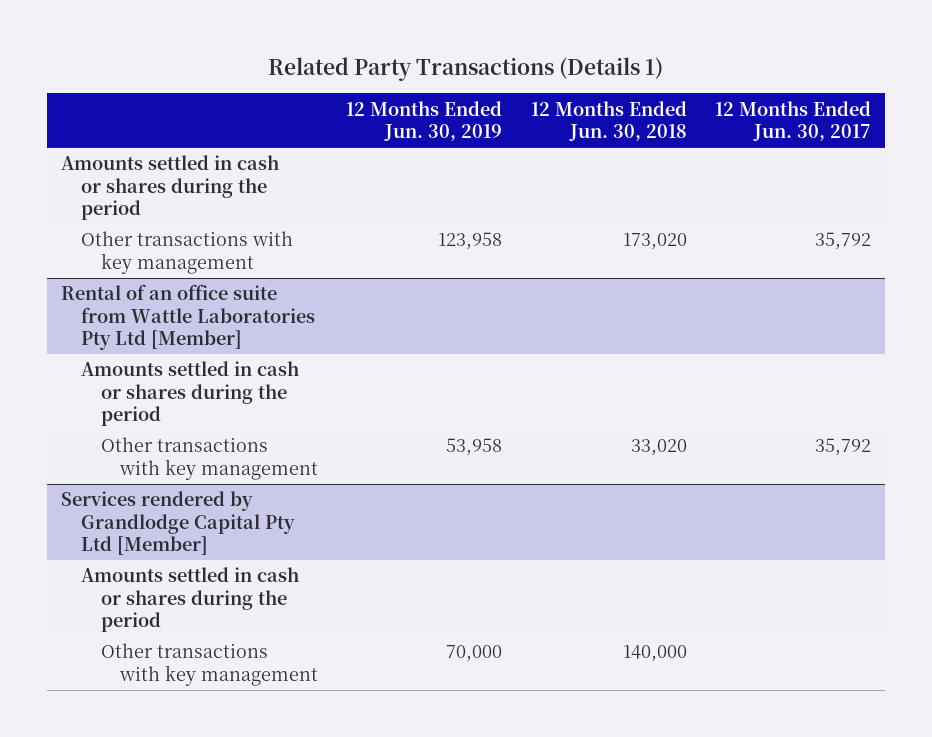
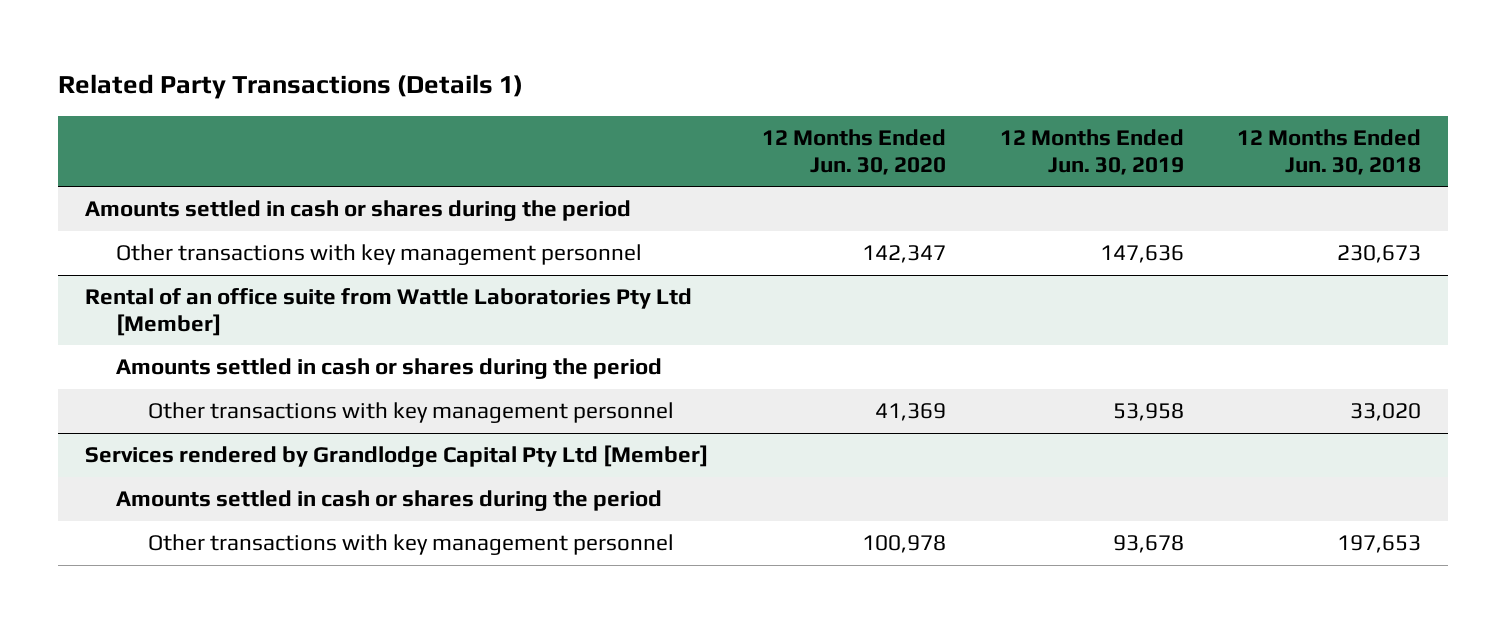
[714,100,871,142] 12 Months Ended Jun. 30, 2017 -> none
none -> [761,129,946,175] 12 Months Ended Jun. 30, 2020
[80,231,293,274] Other transactions with key management -> [116,244,643,266] Other transactions with key management personnel
[438,232,503,251] 123,958 -> [1099,245,1184,264] 147,636
[622,233,687,251] 173,020 -> [1337,245,1422,264] 230,673
[100,437,319,480] Other transactions with key management -> [147,402,674,424] Other transactions with key management personnel
[100,643,319,686] Other transactions with key management -> [147,534,674,556] Other transactions with key management personnel
[446,645,503,663] 70,000 -> [1112,535,1184,554] 93,678
[622,645,687,663] 140,000 -> [1337,535,1422,554] 197,653

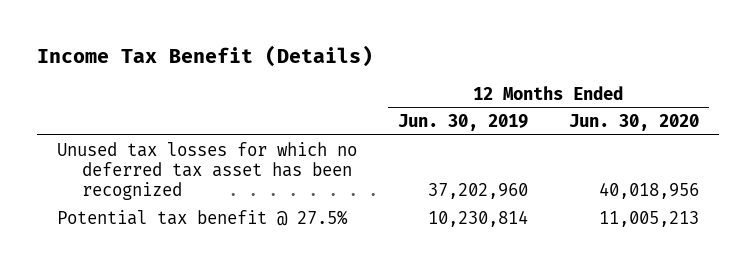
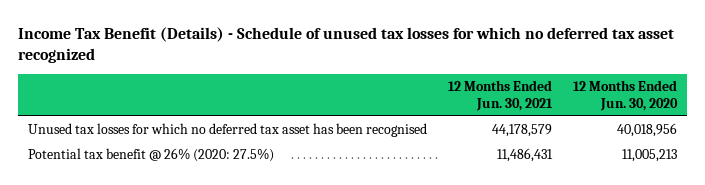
[36,45,373,68] Income Tax Benefit (Details) -> [17,27,674,64] Income Tax Benefit (Details) - Schedule of unused tax losses for which no deferred tax asset recognized
[397,114,528,132] Jun. 30, 2019 -> none
none -> [447,79,553,111] 12 Months Ended Jun. 30, 2021
[57,141,358,201] Unused tax losses for which no deferred tax asset has been recognized -> [28,123,428,138] Unused tax losses for which no deferred tax asset has been recognised
[57,209,349,226] Potential tax benefit @ 27.5% -> [28,148,275,163] Potential tax benefit @ 26% (2020: 27.5%)

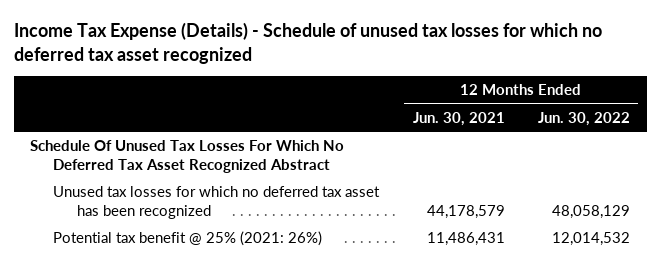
[17,27,674,64] Income Tax Benefit (Details) - Schedule of unused tax losses for which no deferred tax asset recognized -> [13,22,602,64] Income Tax Expense (Details) - Schedule of unused tax losses for which no deferred tax asset recognized
[572,79,678,111] 12 Months Ended Jun. 30, 2020 -> none
none -> [538,111,631,126] Jun. 30, 2022
none -> [30,140,345,173] Schedule Of Unused Tax Losses For Which No Deferred Tax Asset Recognized Abstract
[28,123,428,138] Unused tax losses for which no deferred tax asset has been recognised -> [53,186,381,219] Unused tax losses for which no deferred tax asset has been recognized
[28,148,275,163] Potential tax benefit @ 26% (2020: 27.5%) -> [53,231,323,247] Potential tax benefit @ 25% (2021: 26%)

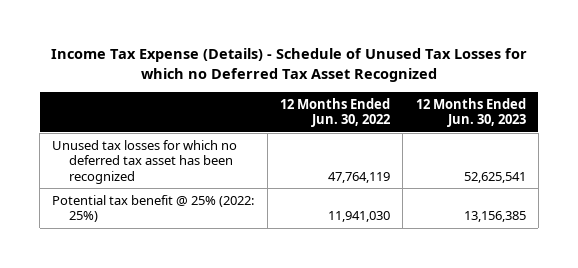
[13,22,602,64] Income Tax Expense (Details) - Schedule of unused tax losses for which no deferred tax asset recognized -> [50,48,527,83] Income Tax Expense (Details) - Schedule of Unused Tax Losses for which no Deferred Tax Asset Recognized
[412,111,505,126] Jun. 30, 2021 -> none
none -> [415,97,526,128] 12 Months Ended Jun. 30, 2023
[30,140,345,173] Schedule Of Unused Tax Losses For Which No Deferred Tax Asset Recognized Abstract -> none
[552,204,631,219] 48,058,129 -> [327,171,390,183] 47,764,119
[53,231,323,247] Potential tax benefit @ 25% (2021: 26%) -> [52,194,255,223] Potential tax benefit @ 25% (2022: 25%)
[552,232,631,247] 12,014,532 -> [327,211,390,223] 11,941,030

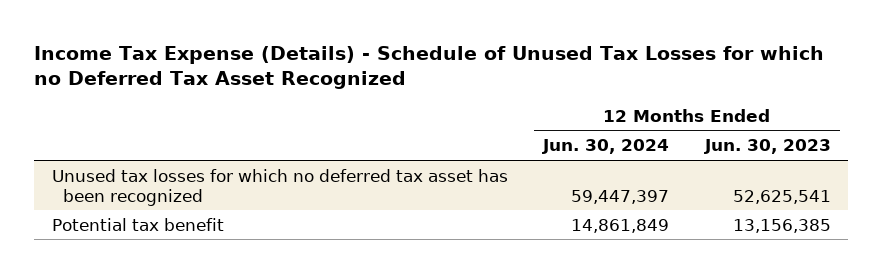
[279,97,390,128] 12 Months Ended Jun. 30, 2022 -> none
none -> [542,139,670,155] Jun. 30, 2024
[52,194,255,223] Potential tax benefit @ 25% (2022: 25%) -> [51,217,224,231] Potential tax benefit

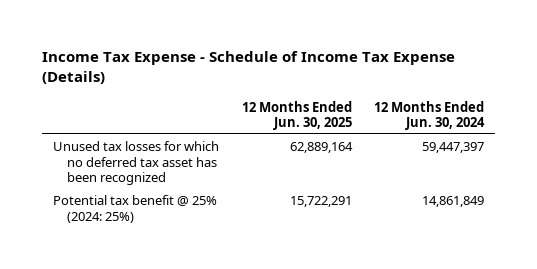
[34,45,825,90] Income Tax Expense (Details) - Schedule of Unused Tax Losses for which no Deferred Tax Asset Recognized -> [42,51,456,85] Income Tax Expense - Schedule of Income Tax Expense (Details)
[703,139,831,155] Jun. 30, 2023 -> none
none -> [241,100,352,130] 12 Months Ended Jun. 30, 2025
[51,217,224,231] Potential tax benefit -> [53,195,218,223] Potential tax benefit @ 25% (2024: 25%)

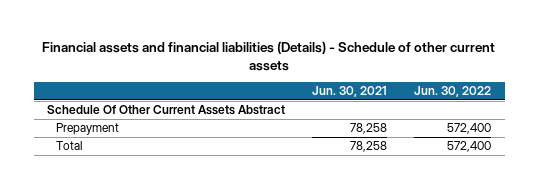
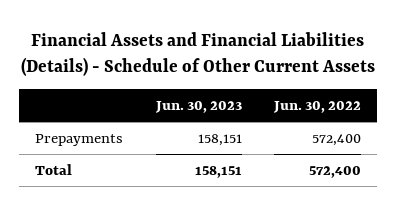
[42,40,496,72] Financial assets and financial liabilities (Details) - Schedule of other current assets -> [21,31,376,76] Financial Assets and Financial Liabilities (Details) - Schedule of Other Current Assets
[312,86,388,98] Jun. 30, 2021 -> none
none -> [154,100,242,113] Jun. 30, 2023
[47,105,286,116] Schedule Of Other Current Assets Abstract -> none
[55,123,119,136] Prepayment -> [35,133,124,146] Prepayments

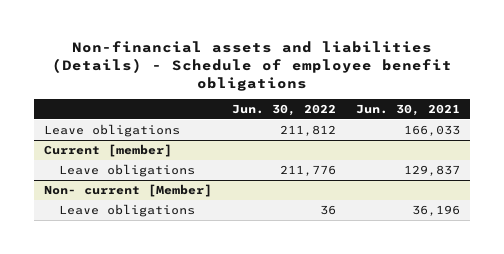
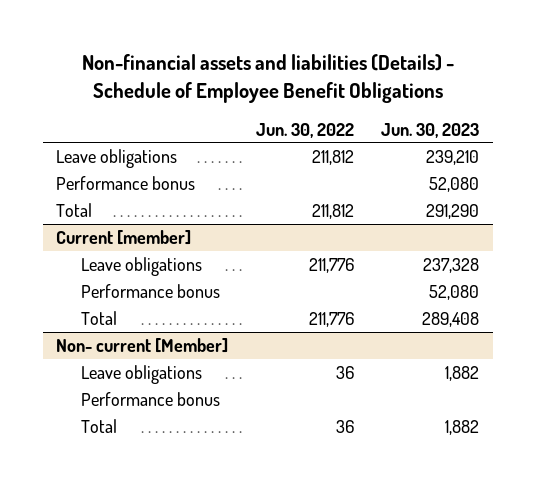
[52,40,453,91] Non-financial assets and liabilities (Details) - Schedule of employee benefit obligations -> [81,54,454,103] Non-financial assets and liabilities (Details) - Schedule of Employee Benefit Obligations
[356,104,461,117] Jun. 30, 2021 -> none
none -> [381,122,480,138] Jun. 30, 2023
none -> [56,175,196,190] Performance bonus
none -> [56,202,93,217] Total
none -> [81,283,221,298] Performance bonus
none -> [81,310,118,325] Total
none -> [81,391,221,406] Performance bonus
none -> [81,418,118,433] Total

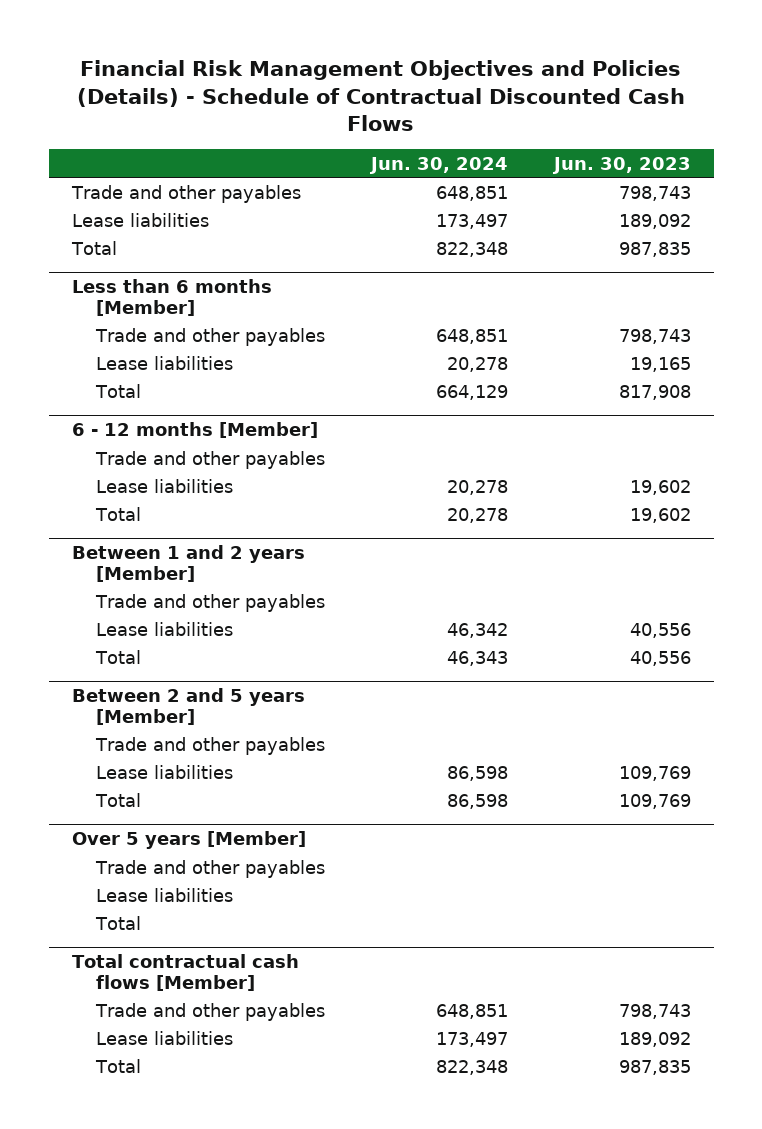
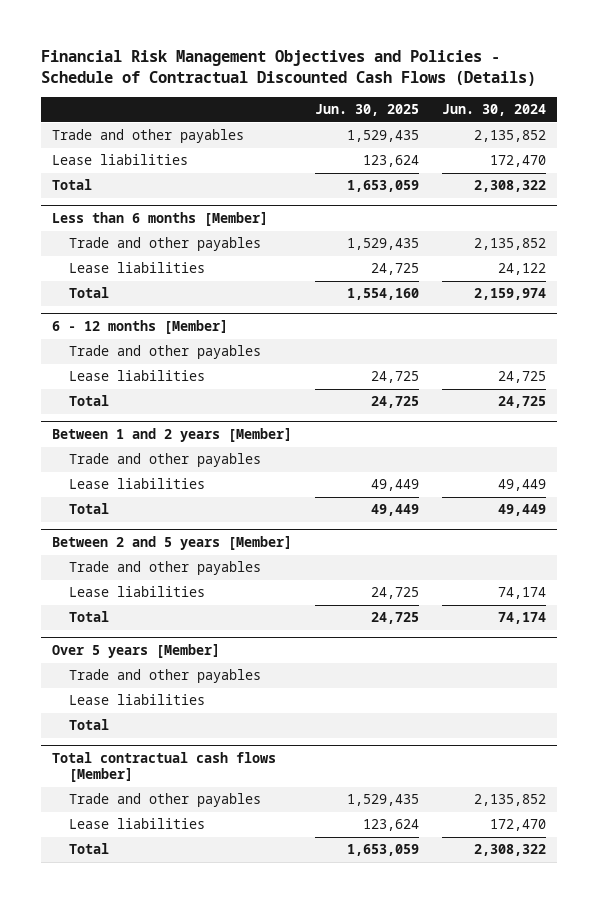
[77,60,686,132] Financial Risk Management Objectives and Policies (Details) - Schedule of Contractual Discounted Cash Flows -> [41,50,537,87] Financial Risk Management Objectives and Policies - Schedule of Contractual Discounted Cash Flows (Details)
[551,156,691,174] Jun. 30, 2023 -> none
none -> [315,104,420,117] Jun. 30, 2025
[435,185,508,201] 648,851 -> [473,130,546,143] 2,135,852
[435,213,508,229] 173,497 -> [489,155,546,168] 172,470
[435,241,508,257] 822,348 -> [473,180,546,193] 2,308,322
[435,328,508,344] 648,851 -> [473,238,546,251] 2,135,852
[446,356,508,372] 20,278 -> [497,263,546,276] 24,122
[435,384,508,400] 664,129 -> [473,288,546,301] 2,159,974
[446,479,508,495] 20,278 -> [497,371,546,384] 24,725
[446,507,508,523] 20,278 -> [497,396,546,409] 24,725
[446,622,508,638] 46,342 -> [497,479,546,492] 49,449
[446,650,508,666] 46,343 -> [497,504,546,517] 49,449
[446,765,508,781] 86,598 -> [497,587,546,600] 74,174
[446,793,508,809] 86,598 -> [497,612,546,625] 74,174
[435,1003,508,1019] 648,851 -> [473,794,546,807] 2,135,852
[435,1031,508,1047] 173,497 -> [489,819,546,832] 172,470
[435,1059,508,1075] 822,348 -> [473,844,546,857] 2,308,322

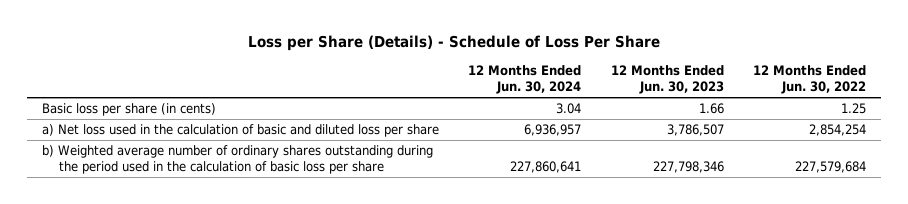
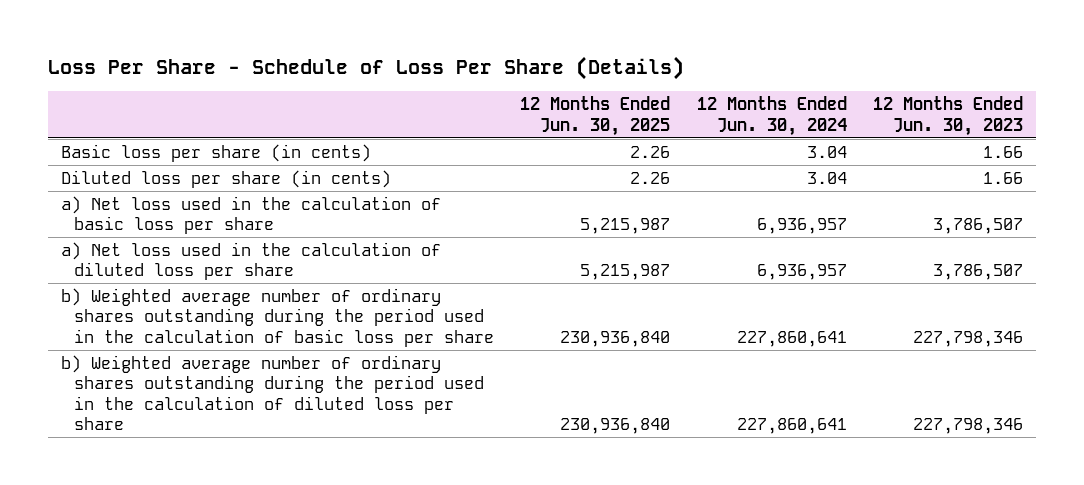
[248,35,661,52] Loss per Share (Details) - Schedule of Loss Per Share -> [48,56,685,81] Loss Per Share - Schedule of Loss Per Share (Details)
[753,65,867,95] 12 Months Ended Jun. 30, 2022 -> none
none -> [520,96,671,136] 12 Months Ended Jun. 30, 2025
none -> [61,170,392,189] Diluted loss per share (in cents)
[41,124,439,138] a) Net loss used in the calculation of basic and diluted loss per share -> [61,196,442,235] a) Net loss used in the calculation of basic loss per share
none -> [61,242,442,281] a) Net loss used in the calculation of diluted loss per share
none -> [61,355,484,430] b) Weighted average number of ordinary shares outstanding during the period used in the calculation of diluted loss per share

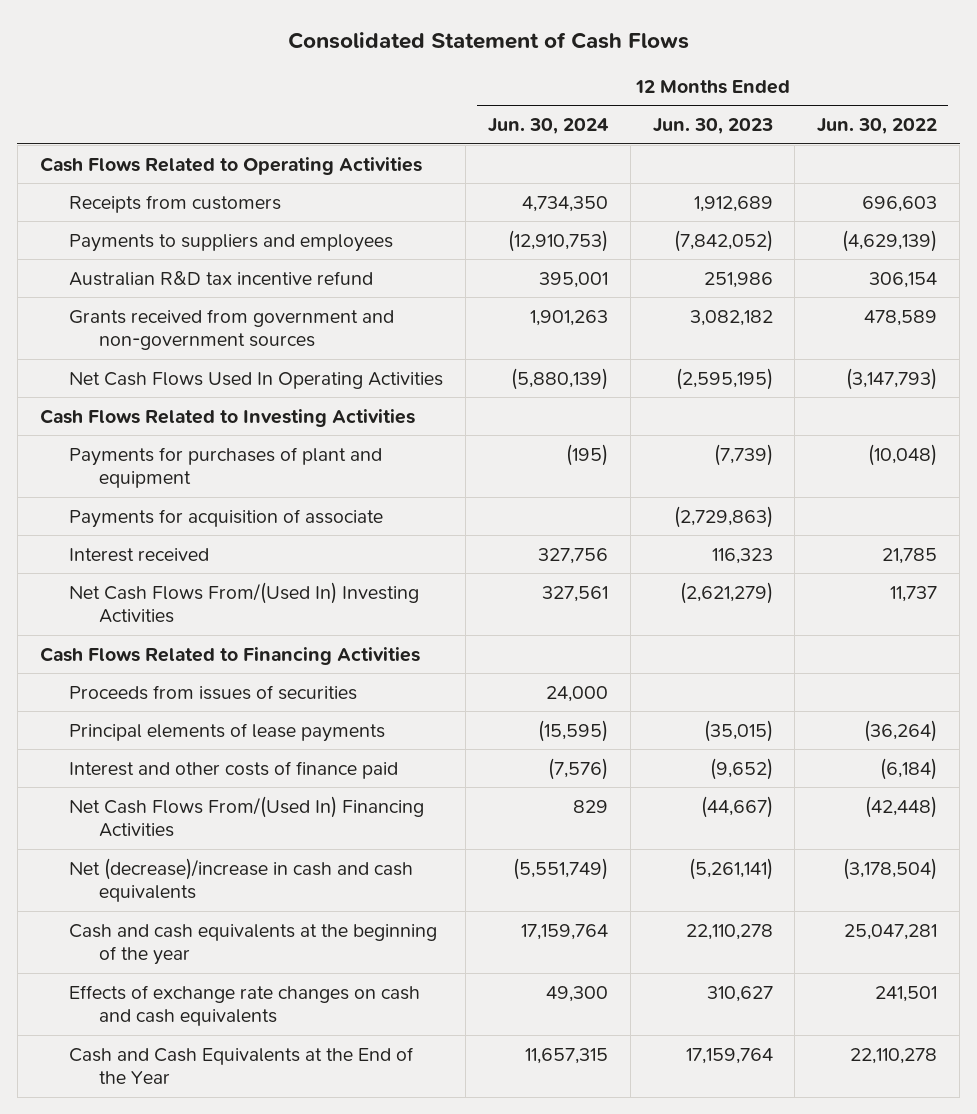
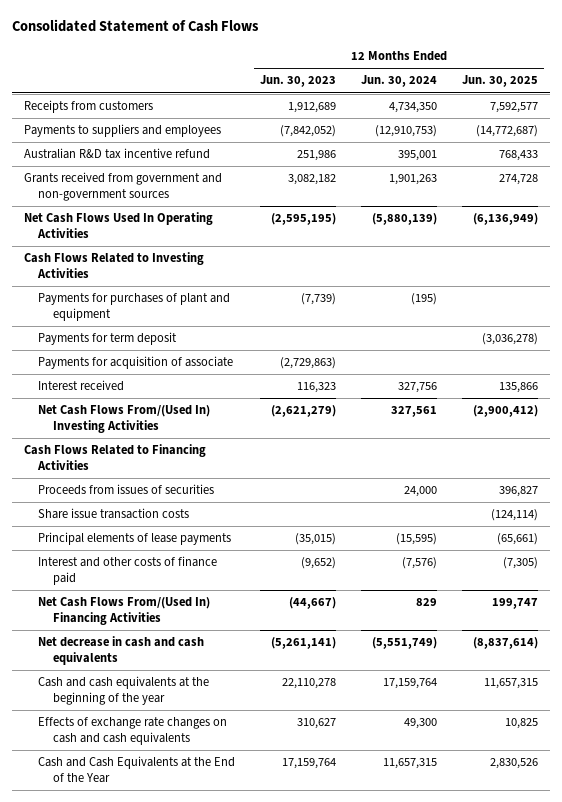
[817,118,938,135] Jun. 30, 2022 -> none
none -> [461,75,538,88] Jun. 30, 2025
[39,156,422,175] Cash Flows Related to Operating Activities -> none
none -> [38,332,178,346] Payments for term deposit
none -> [38,508,190,520] Share issue transaction costs
[69,857,414,903] Net (decrease)/increase in cash and cash equivalents -> [38,636,205,666] Net decrease in cash and cash equivalents

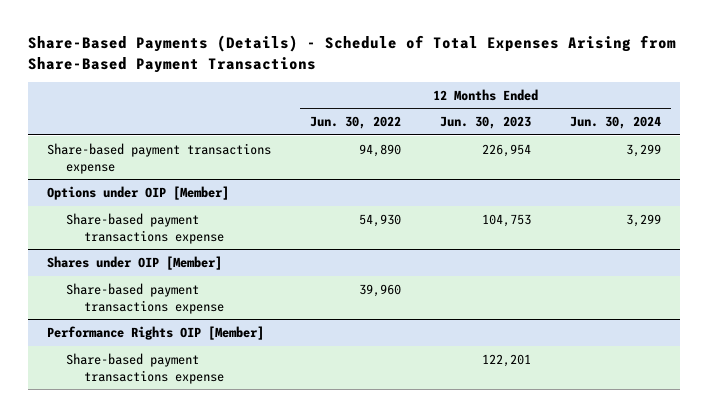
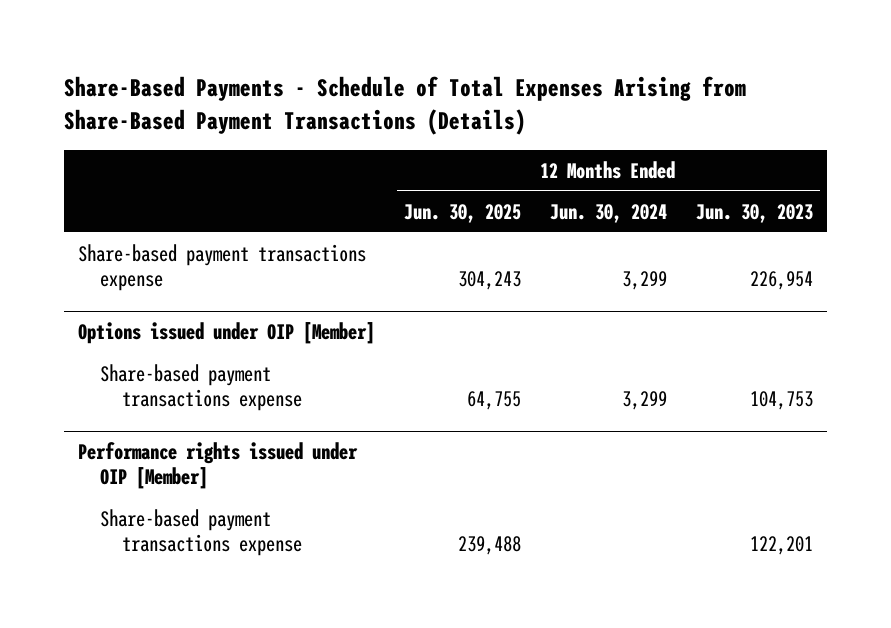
[27,35,676,73] Share-Based Payments (Details) - Schedule of Total Expenses Arising from Share-Based Payment Transactions -> [63,76,746,135] Share-Based Payments - Schedule of Total Expenses Arising from Share-Based Payment Transactions (Details)
[310,116,402,130] Jun. 30, 2022 -> none
none -> [403,203,521,223] Jun. 30, 2025
[47,185,230,200] Options under OIP [Member] -> [78,322,376,345] Options issued under OIP [Member]
[47,255,223,270] Shares under OIP [Member] -> none
[65,282,225,314] Share-based payment transactions expense -> none
[47,325,265,340] Performance Rights OIP [Member] -> [78,442,359,490] Performance rights issued under OIP [Member]

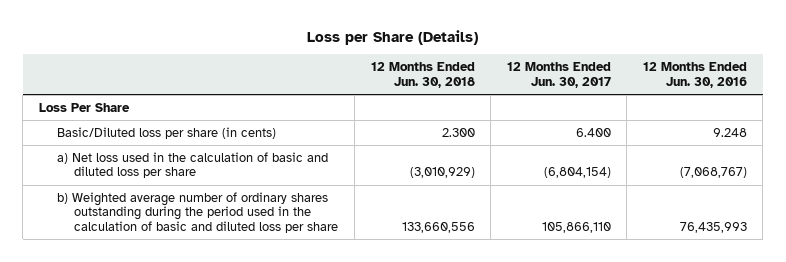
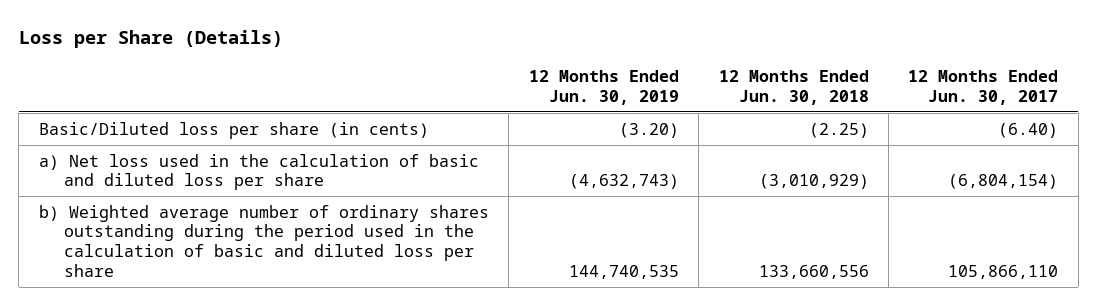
[642,62,747,88] 12 Months Ended Jun. 30, 2016 -> none
none -> [528,70,679,105] 12 Months Ended Jun. 30, 2019
[38,102,130,112] Loss Per Share -> none
[441,127,475,137] 2.300 -> [808,122,869,138] (2.25)
[575,127,611,137] 6.400 -> [998,122,1059,138] (6.40)

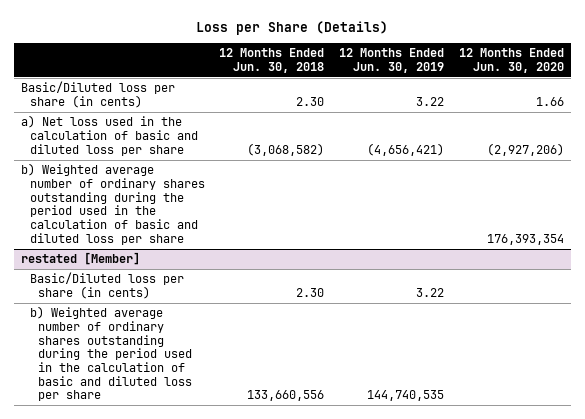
[908,70,1059,105] 12 Months Ended Jun. 30, 2017 -> none
none -> [458,48,564,73] 12 Months Ended Jun. 30, 2020
[618,122,679,138] (3.20) -> [415,96,444,106] 3.22
[808,122,869,138] (2.25) -> [296,96,325,106] 2.30
[568,174,679,190] (4,632,743) -> [366,142,444,156] (4,656,421)
[758,174,869,190] (3,010,929) -> [247,142,325,156] (3,068,582)
none -> [21,163,205,245] b) Weighted average number of ordinary shares outstanding during the period used in the calculation of basic and diluted loss per share
none -> [21,252,141,266] restated [Member]
none -> [29,272,184,299] Basic/Diluted loss per share (in cents)

